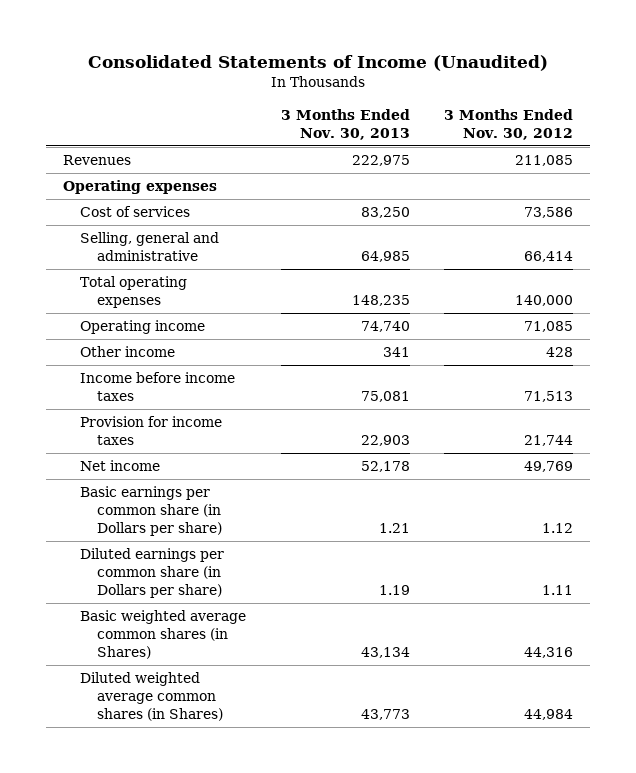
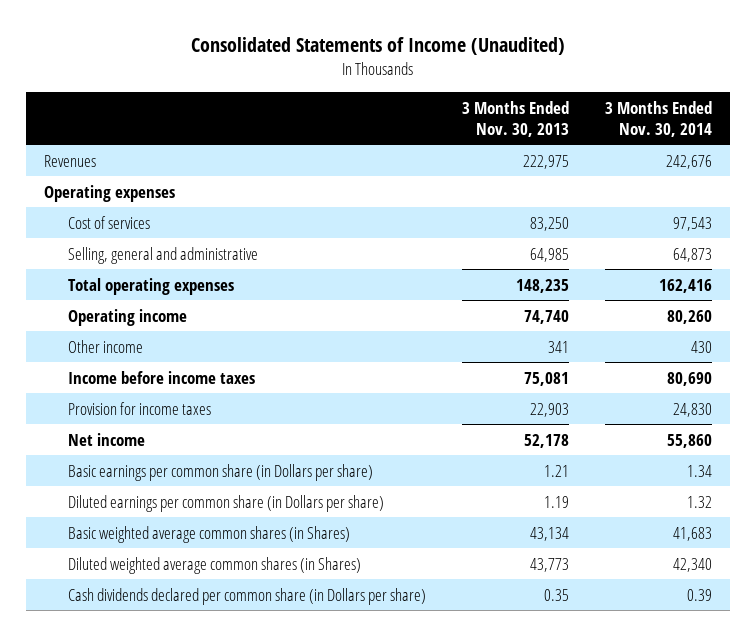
[444,108,574,140] 3 Months Ended Nov. 30, 2012 -> none
none -> [605,100,713,137] 3 Months Ended Nov. 30, 2014
none -> [68,587,427,605] Cash dividends declared per common share (in Dollars per share)

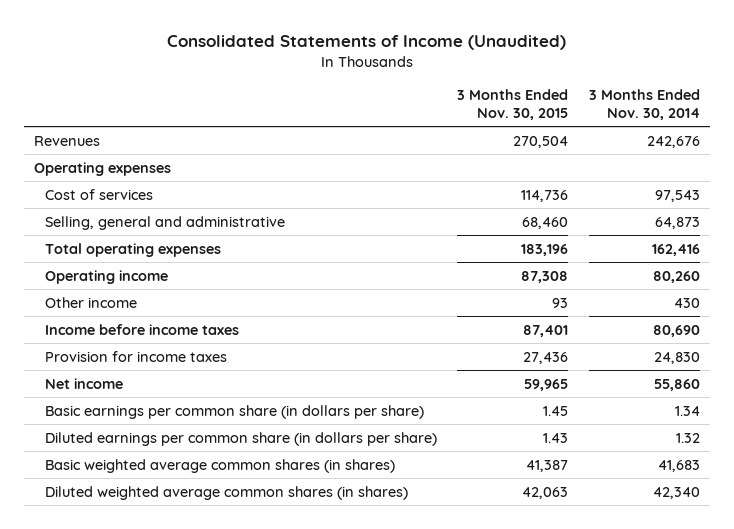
[462,100,570,137] 3 Months Ended Nov. 30, 2013 -> none
none -> [457,89,569,120] 3 Months Ended Nov. 30, 2015
[68,587,427,605] Cash dividends declared per common share (in Dollars per share) -> none
[68,463,374,481] Basic earnings per common share (in Dollars per share) -> [44,404,424,419] Basic earnings per common share (in dollars per share)
[68,494,385,512] Diluted earnings per common share (in Dollars per share) -> [44,431,437,446] Diluted earnings per common share (in dollars per share)
[68,525,351,543] Basic weighted average common shares (in Shares) -> [44,458,395,473] Basic weighted average common shares (in shares)
[68,556,362,574] Diluted weighted average common shares (in Shares) -> [44,485,408,500] Diluted weighted average common shares (in shares)

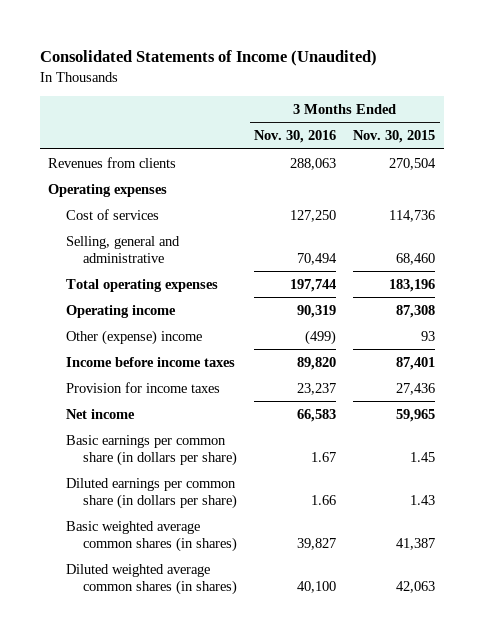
[588,89,700,120] 3 Months Ended Nov. 30, 2014 -> none
none -> [253,130,336,144] Nov. 30, 2016
[34,135,101,146] Revenues -> [48,156,177,168] Revenues from clients
[44,296,137,308] Other income -> [65,329,202,345] Other (expense) income

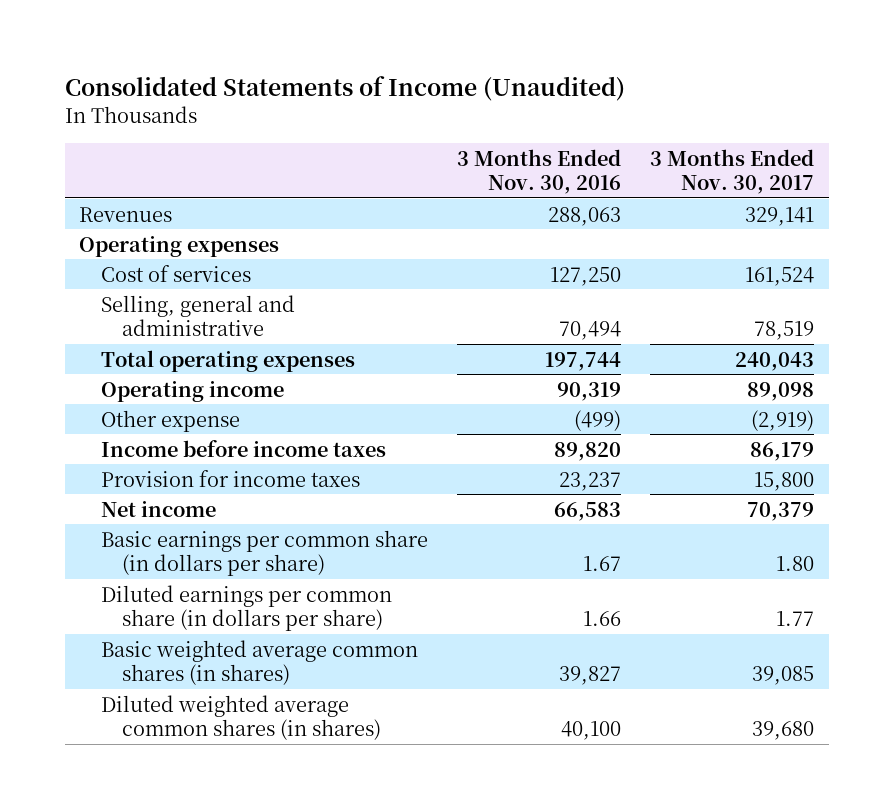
[353,130,436,144] Nov. 30, 2015 -> none
none -> [650,148,815,195] 3 Months Ended Nov. 30, 2017
[48,156,177,168] Revenues from clients -> [79,206,173,222] Revenues
[65,329,202,345] Other (expense) income -> [100,409,240,432] Other expense

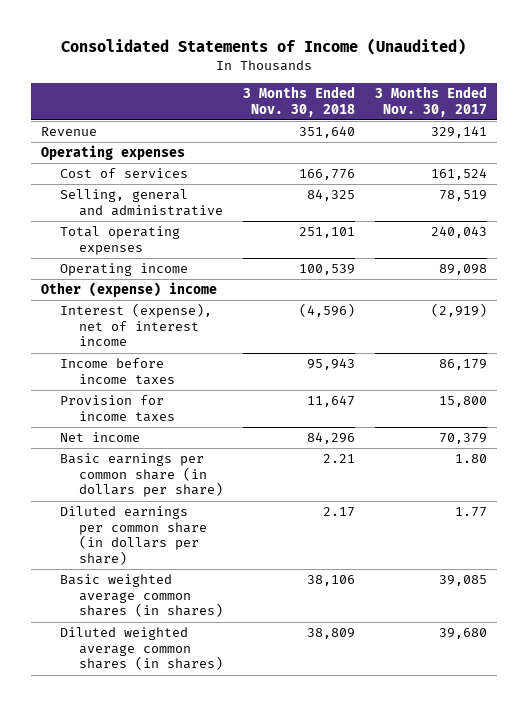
[457,148,622,195] 3 Months Ended Nov. 30, 2016 -> none
none -> [242,85,355,117] 3 Months Ended Nov. 30, 2018
[79,206,173,222] Revenues -> [41,127,98,137] Revenue
none -> [41,282,218,298] Other (expense) income
[100,409,240,432] Other expense -> [60,303,213,347] Interest (expense), net of interest income

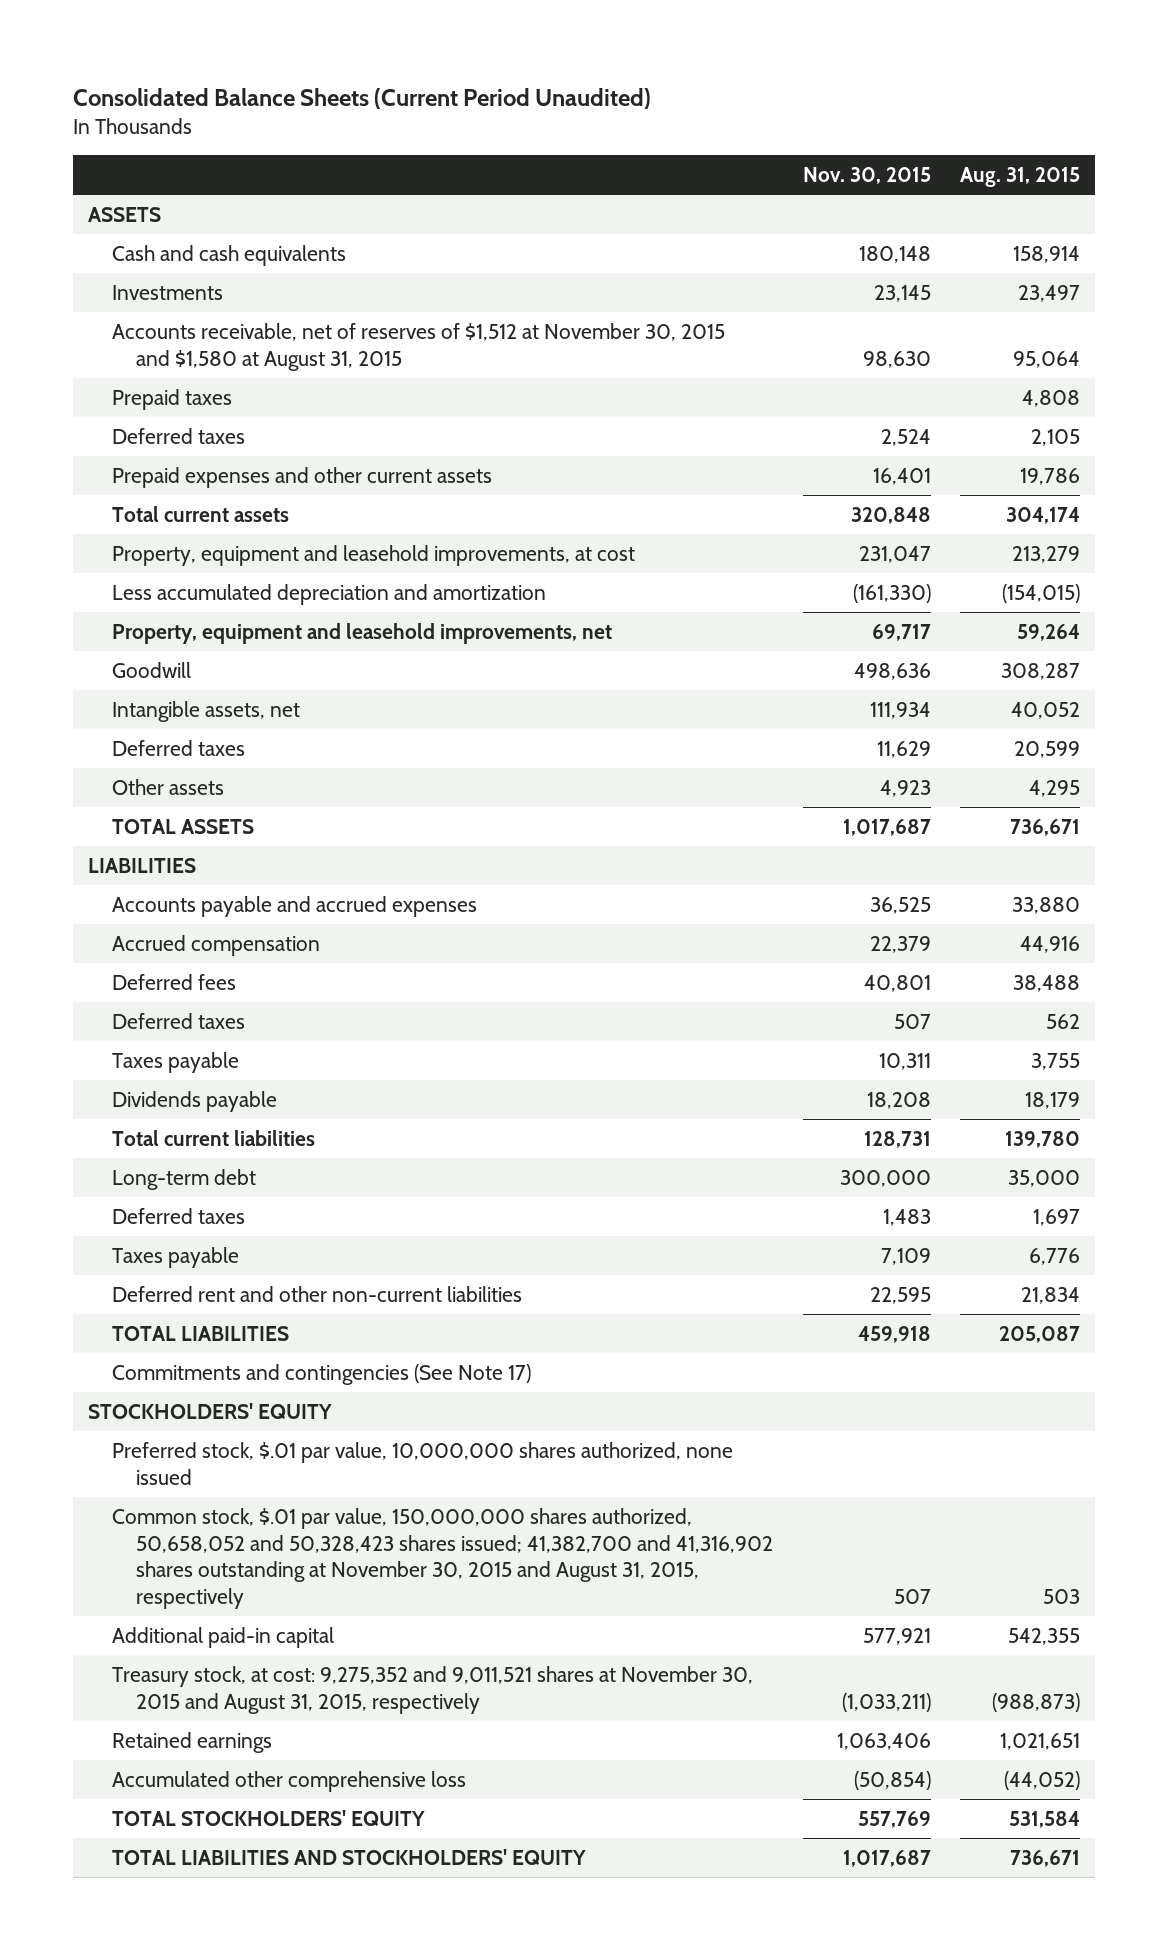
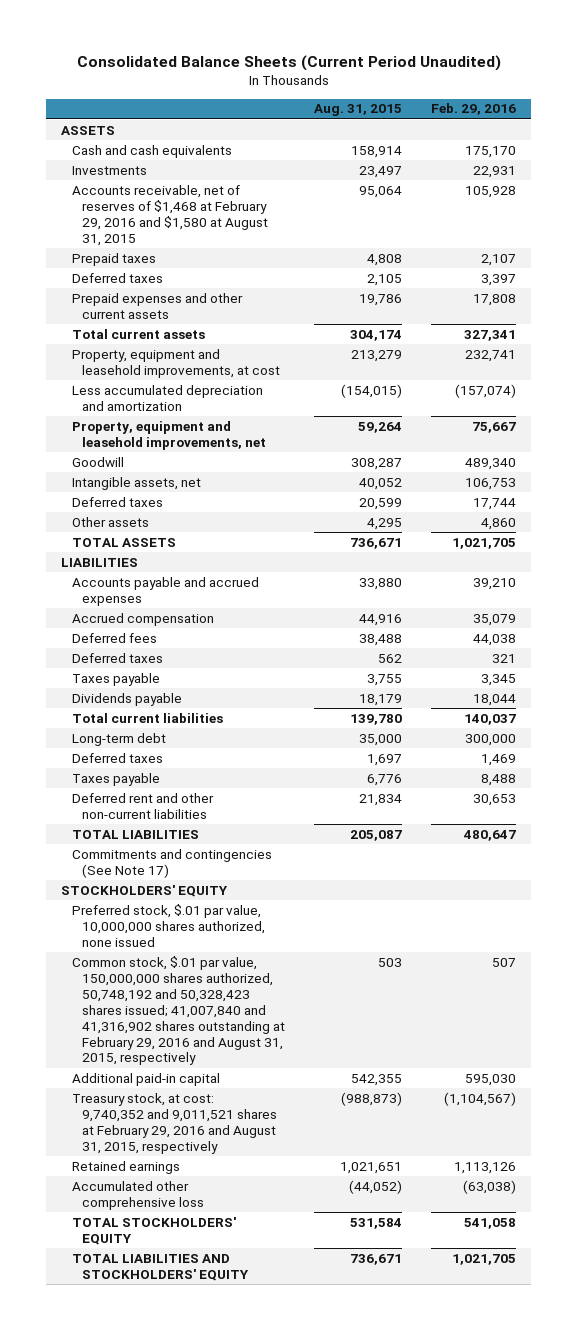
[802,167,931,185] Nov. 30, 2015 -> none
none -> [431,103,517,116] Feb. 29, 2016
[112,322,726,371] Accounts receivable, net of reserves of $1,512 at November 30, 2015 and $1,580 at August 31, 2015 -> [71,184,269,246] Accounts receivable, net of reserves of $1,468 at February 29, 2016 and $1,580 at August 31, 2015
[112,1507,774,1610] Common stock, $.01 par value, 150,000,000 shares authorized, 50,658,052 and 50,328,423 shares issued; 41,382,700 and 41,316,902 shares outstanding at November 30, 2015 and August 31, 2015, respectively -> [71,955,286,1066] Common stock, $.01 par value, 150,000,000 shares authorized, 50,748,192 and 50,328,423 shares issued; 41,007,840 and 41,316,902 shares outstanding at February 29, 2016 and August 31, 2015, respectively
[112,1665,754,1714] Treasury stock, at cost: 9,275,352 and 9,011,521 shares at November 30, 2015 and August 31, 2015, respectively -> [71,1092,278,1154] Treasury stock, at cost: 9,740,352 and 9,011,521 shares at February 29, 2016 and August 31, 2015, respectively

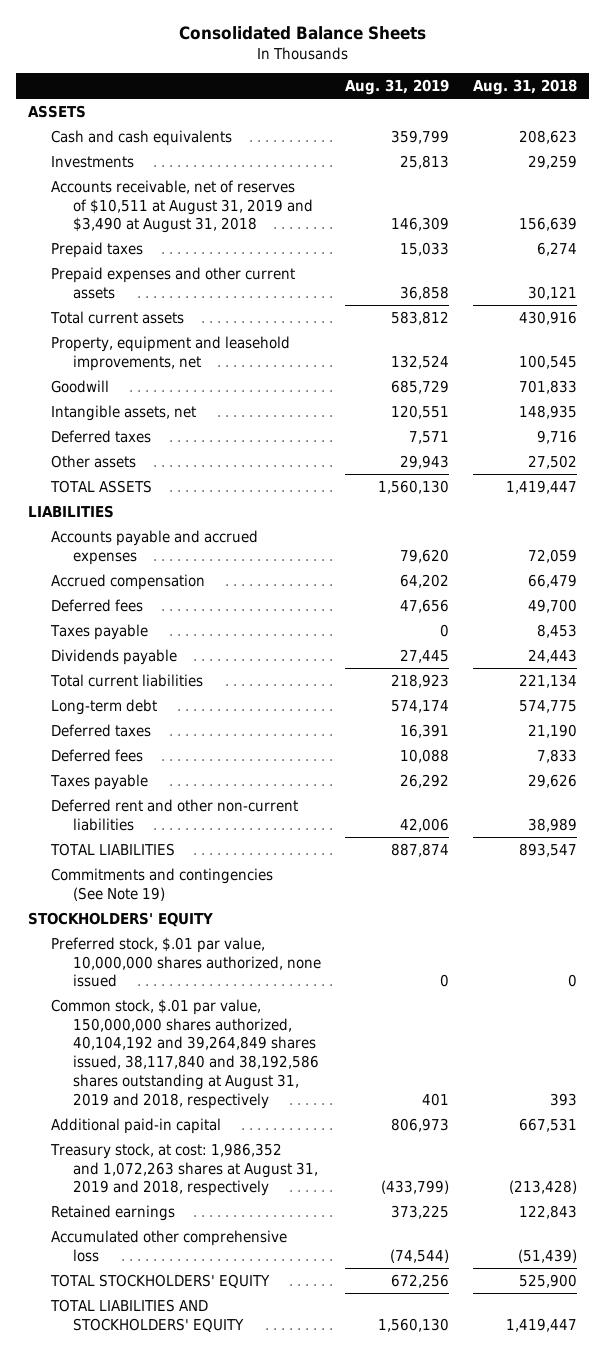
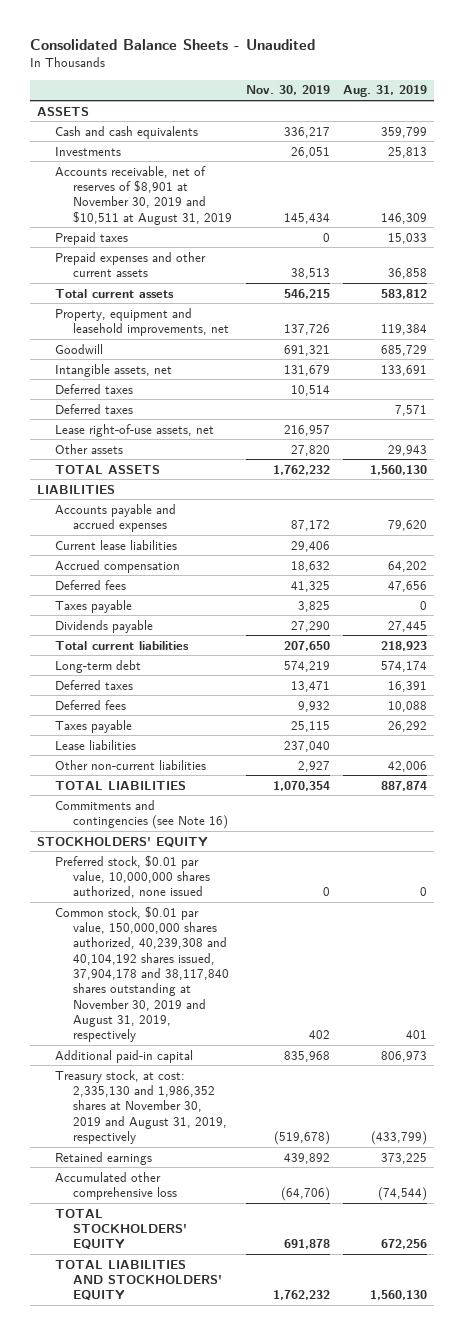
[178,25,426,40] Consolidated Balance Sheets -> [30,38,316,50] Consolidated Balance Sheets - Unaudited
[473,79,578,96] Aug. 31, 2018 -> none
none -> [245,85,330,96] Nov. 30, 2019
[50,179,314,234] Accounts receivable, net of reserves of $10,511 at August 31, 2019 and $3,490 at August 31, 2018 -> [54,165,232,225] Accounts receivable, net of reserves of $8,901 at November 30, 2019 and $10,511 at August 31, 2019
[391,354,450,369] 132,524 -> [381,323,428,335] 119,384
[391,404,450,419] 120,551 -> [381,364,428,376] 133,691
none -> [54,383,133,394] Deferred taxes
none -> [54,423,214,437] Lease right-of-use assets, net
none -> [54,539,177,550] Current lease liabilities
none -> [54,739,136,750] Lease liabilities
[50,798,298,831] Deferred rent and other non-current liabilities -> [54,759,206,770] Other non-current liabilities
[50,867,273,901] Commitments and contingencies (See Note 19) -> [54,799,228,829] Commitments and contingencies (see Note 16)
[50,936,322,988] Preferred stock, $.01 par value, 10,000,000 shares authorized, none issued -> [54,854,210,899] Preferred stock, $0.01 par value, 10,000,000 shares authorized, none issued
[50,998,320,1109] Common stock, $.01 par value, 150,000,000 shares authorized, 40,104,192 and 39,264,849 shares issued, 38,117,840 and 38,192,586 shares outstanding at August 31, 2019 and 2018, respectively -> [54,905,229,1043] Common stock, $0.01 par value, 150,000,000 shares authorized, 40,239,308 and 40,104,192 shares issued, 37,904,178 and 38,117,840 shares outstanding at November 30, 2019 and August 31, 2019, respectively
[49,1142,319,1197] Treasury stock, at cost: 1,986,352 and 1,072,263 shares at August 31, 2019 and 2018, respectively -> [54,1069,227,1144] Treasury stock, at cost: 2,335,130 and 1,986,352 shares at November 30, 2019 and August 31, 2019, respectively

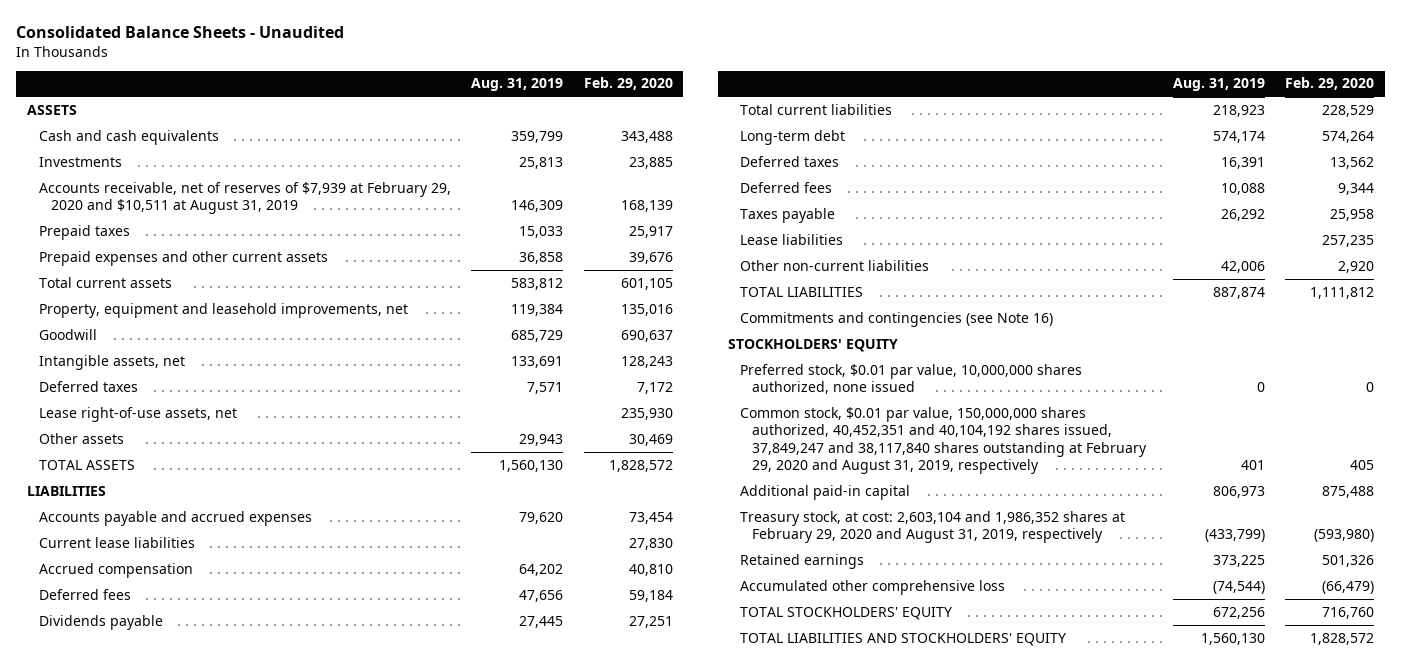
[245,85,330,96] Nov. 30, 2019 -> none
none -> [583,77,673,91] Feb. 29, 2020
[54,165,232,225] Accounts receivable, net of reserves of $8,901 at November 30, 2019 and $10,511 at August 31, 2019 -> [38,181,451,215] Accounts receivable, net of reserves of $7,939 at February 29, 2020 and $10,511 at August 31, 2019
[54,383,133,394] Deferred taxes -> none
[54,599,132,613] Taxes payable -> none
[54,905,229,1043] Common stock, $0.01 par value, 150,000,000 shares authorized, 40,239,308 and 40,104,192 shares issued, 37,904,178 and 38,117,840 shares outstanding at November 30, 2019 and August 31, 2019, respectively -> [740,406,1148,475] Common stock, $0.01 par value, 150,000,000 shares authorized, 40,452,351 and 40,104,192 shares issued, 37,849,247 and 38,117,840 shares outstanding at February 29, 2020 and August 31, 2019, respectively
[54,1069,227,1144] Treasury stock, at cost: 2,335,130 and 1,986,352 shares at November 30, 2019 and August 31, 2019, respectively -> [740,510,1126,544] Treasury stock, at cost: 2,603,104 and 1,986,352 shares at February 29, 2020 and August 31, 2019, respectively

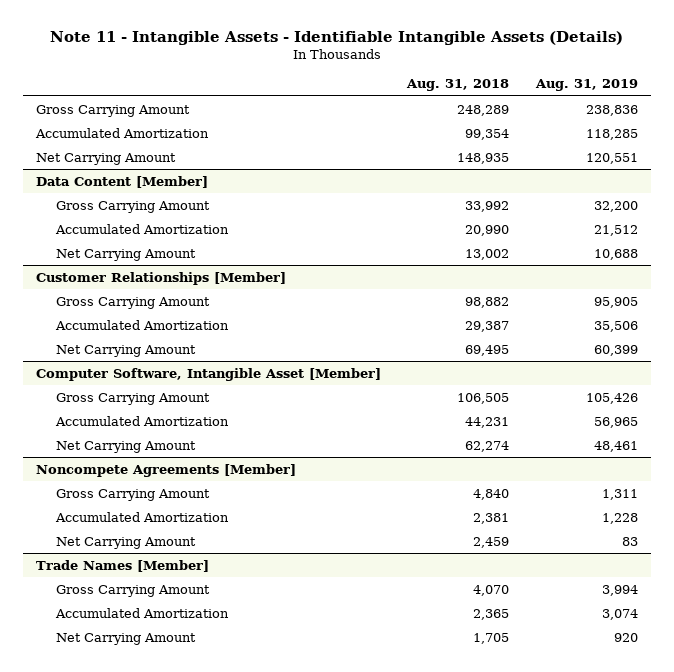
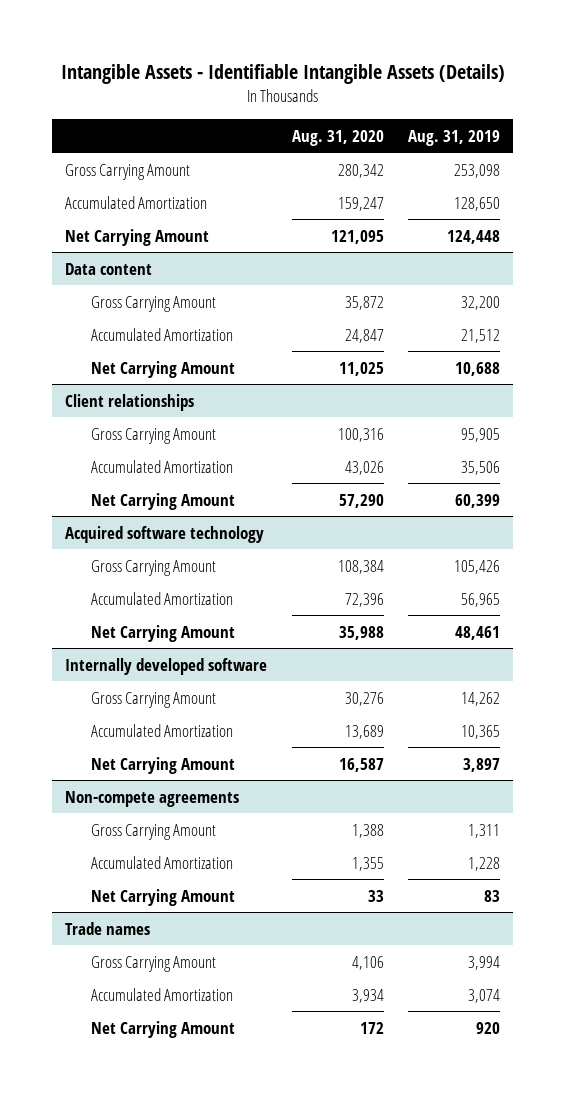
[49,31,623,46] Note 11 - Intangible Assets - Identifiable Intangible Assets (Details) -> [60,64,505,85] Intangible Assets - Identifiable Intangible Assets (Details)
[406,79,510,92] Aug. 31, 2018 -> none
none -> [291,130,384,147] Aug. 31, 2020
[585,104,638,116] 238,836 -> [454,163,501,178] 253,098
[585,128,638,140] 118,285 -> [454,196,501,211] 128,650
[585,152,638,164] 120,551 -> [447,229,501,244] 124,448
[35,175,208,188] Data Content [Member] -> [64,262,152,275] Data content
[35,271,286,285] Customer Relationships [Member] -> [64,393,194,411] Client relationships
[35,367,381,381] Computer Software, Intangible Asset [Member] -> [64,525,264,543] Acquired software technology
none -> [64,657,267,675] Internally developed software
none -> [90,691,216,708] Gross Carrying Amount
none -> [90,723,233,737] Accumulated Amortization
none -> [90,756,235,774] Net Carrying Amount
[35,463,296,477] Noncompete Agreements [Member] -> [64,790,239,807] Non-compete agreements
[35,559,209,572] Trade Names [Member] -> [64,921,150,935] Trade names

